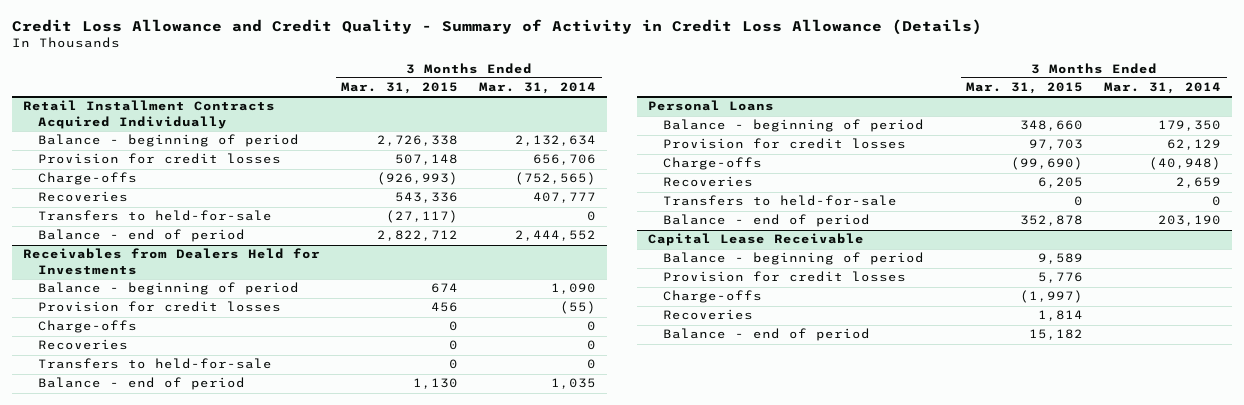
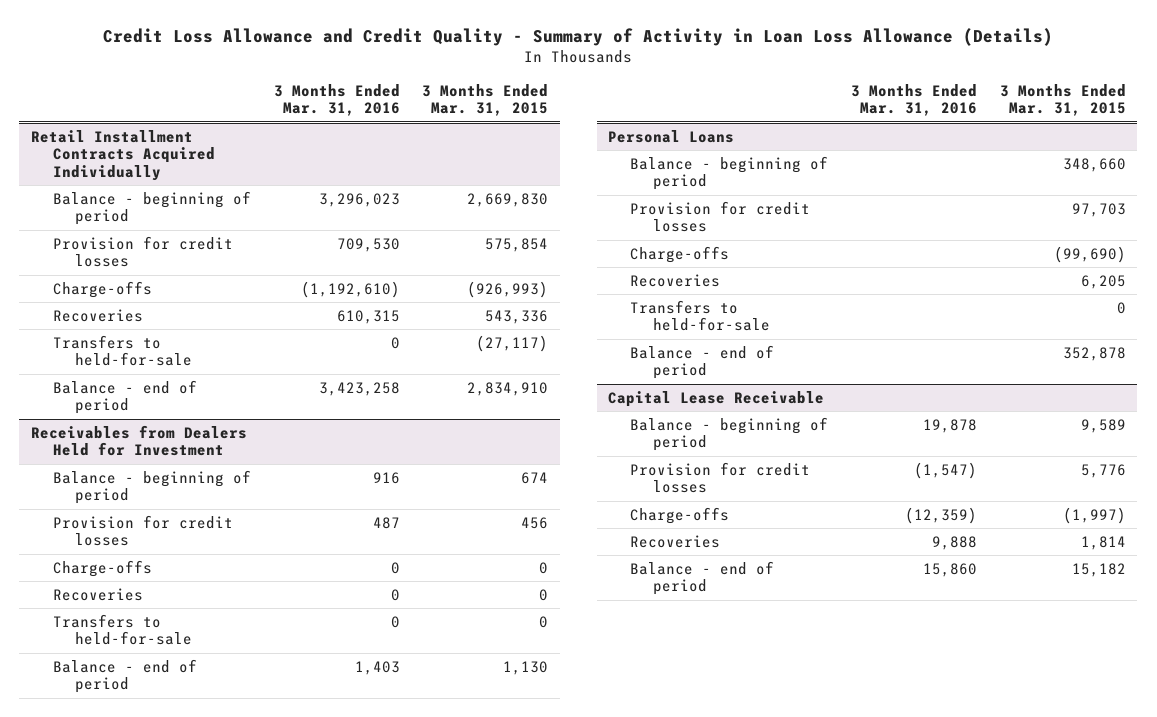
[12,18,983,35] Credit Loss Allowance and Credit Quality - Summary of Activity in Credit Loss Allowance (Details) -> [103,28,1054,47] Credit Loss Allowance and Credit Quality - Summary of Activity in Loan Loss Allowance (Details)
[479,82,597,95] Mar. 31, 2014 -> none
none -> [273,84,400,117] 3 Months Ended Mar. 31, 2016
[377,135,459,147] 2,726,338 -> [467,192,549,207] 2,669,830
[395,154,459,166] 507,148 -> [485,237,549,252] 575,854
[377,230,459,242] 2,822,712 -> [467,381,549,396] 2,834,910
[22,248,320,275] Receivables from Dealers Held for Investments -> [30,424,247,457] Receivables from Dealers Held for Investment

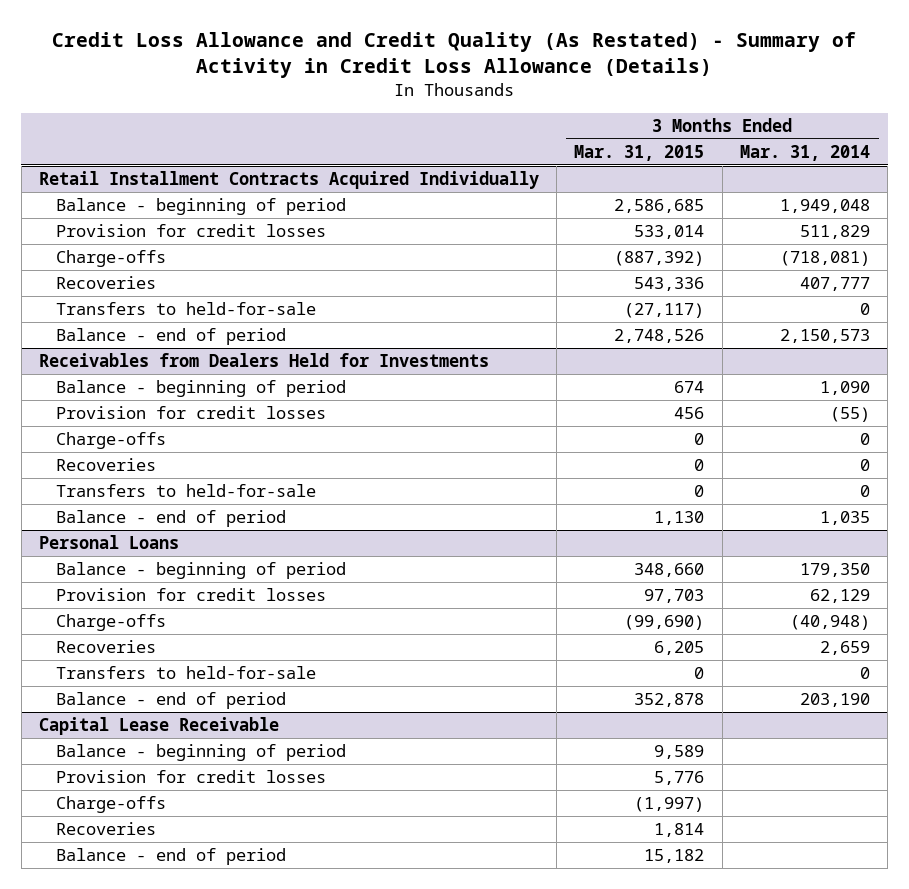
[103,28,1054,47] Credit Loss Allowance and Credit Quality - Summary of Activity in Loan Loss Allowance (Details) -> [52,32,857,79] Credit Loss Allowance and Credit Quality (As Restated) - Summary of Activity in Credit Loss Allowance (Details)
[273,84,400,117] 3 Months Ended Mar. 31, 2016 -> none
none -> [740,144,871,161] Mar. 31, 2014
[467,192,549,207] 2,669,830 -> [614,198,705,213] 2,586,685
[485,237,549,252] 575,854 -> [634,224,705,239] 533,014
[467,280,549,298] (926,993) -> [614,250,705,266] (887,392)
[467,381,549,396] 2,834,910 -> [614,328,705,343] 2,748,526
[30,424,247,457] Receivables from Dealers Held for Investment -> [38,352,489,367] Receivables from Dealers Held for Investments

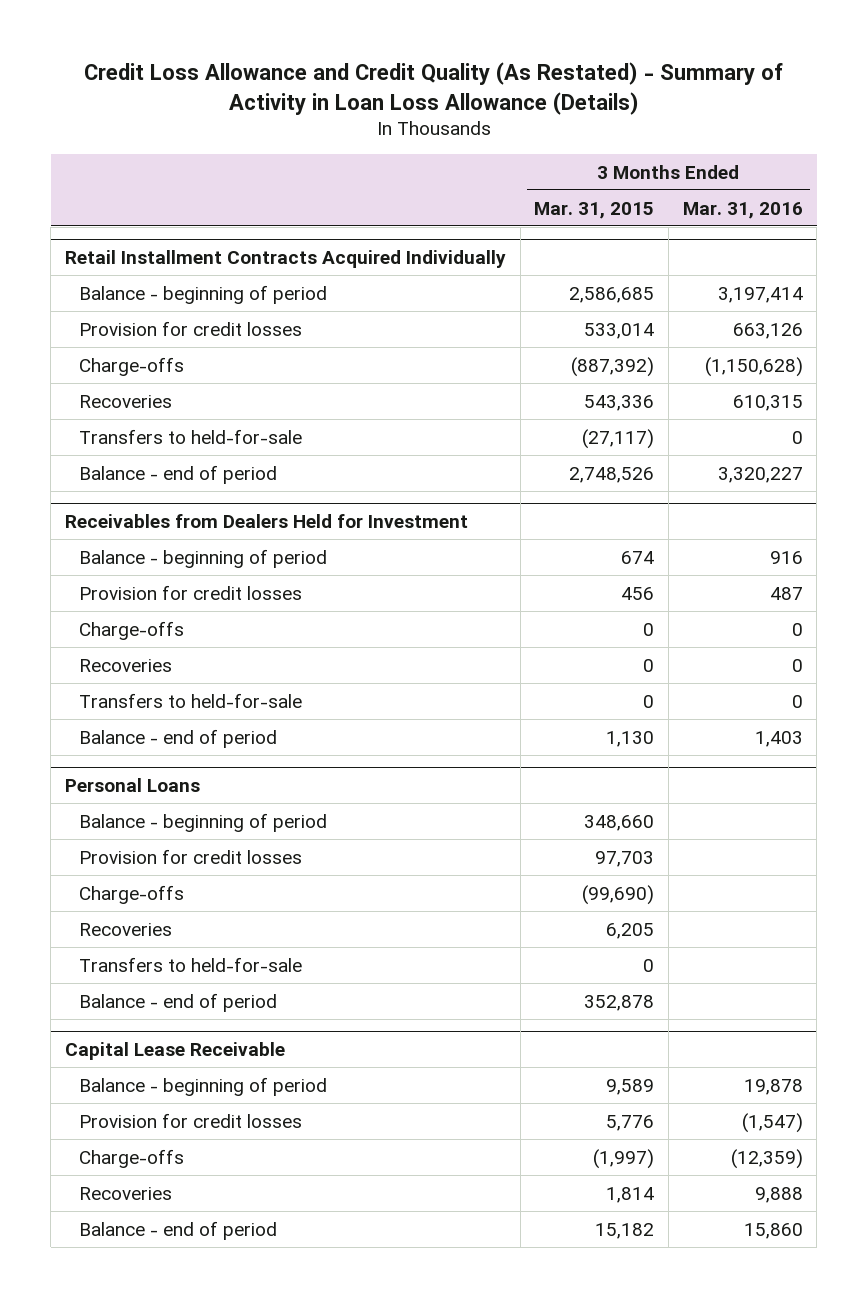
[52,32,857,79] Credit Loss Allowance and Credit Quality (As Restated) - Summary of Activity in Credit Loss Allowance (Details) -> [83,62,783,115] Credit Loss Allowance and Credit Quality (As Restated) - Summary of Activity in Loan Loss Allowance (Details)
[740,144,871,161] Mar. 31, 2014 -> none
none -> [682,201,803,219] Mar. 31, 2016
[38,352,489,367] Receivables from Dealers Held for Investments -> [64,513,468,528] Receivables from Dealers Held for Investment

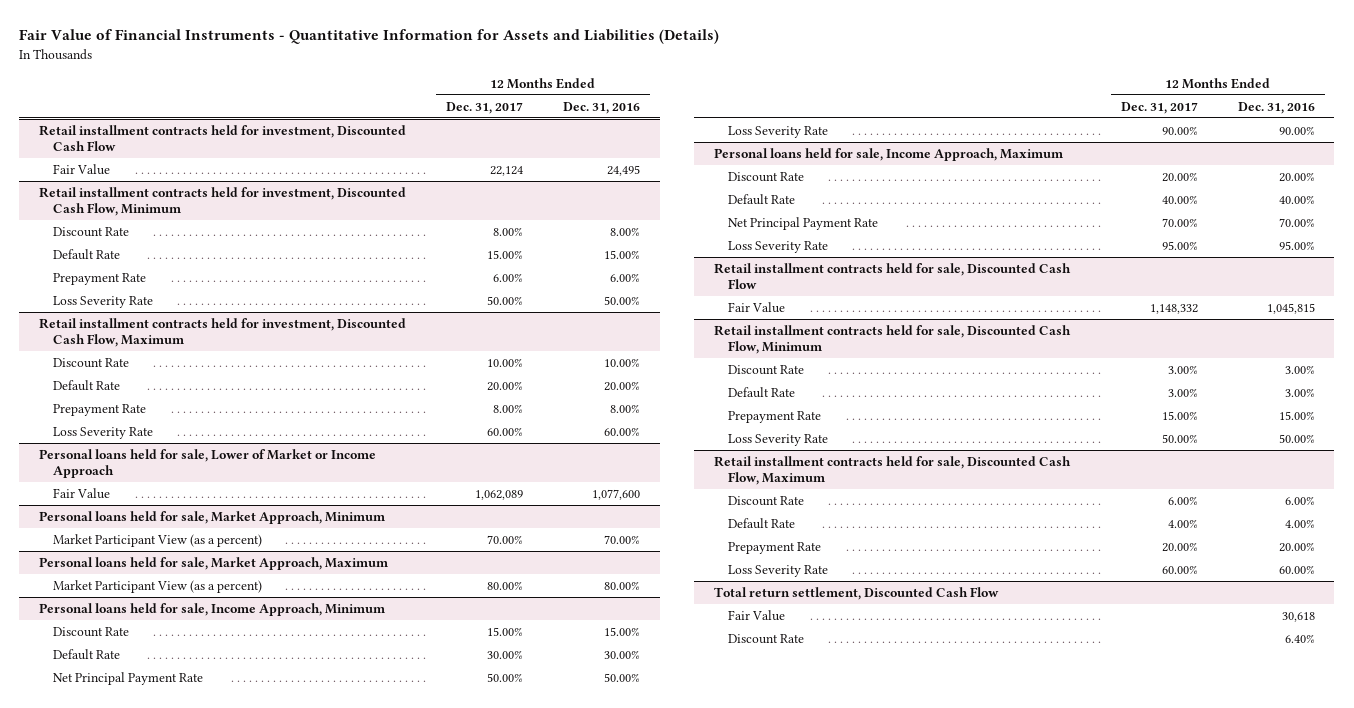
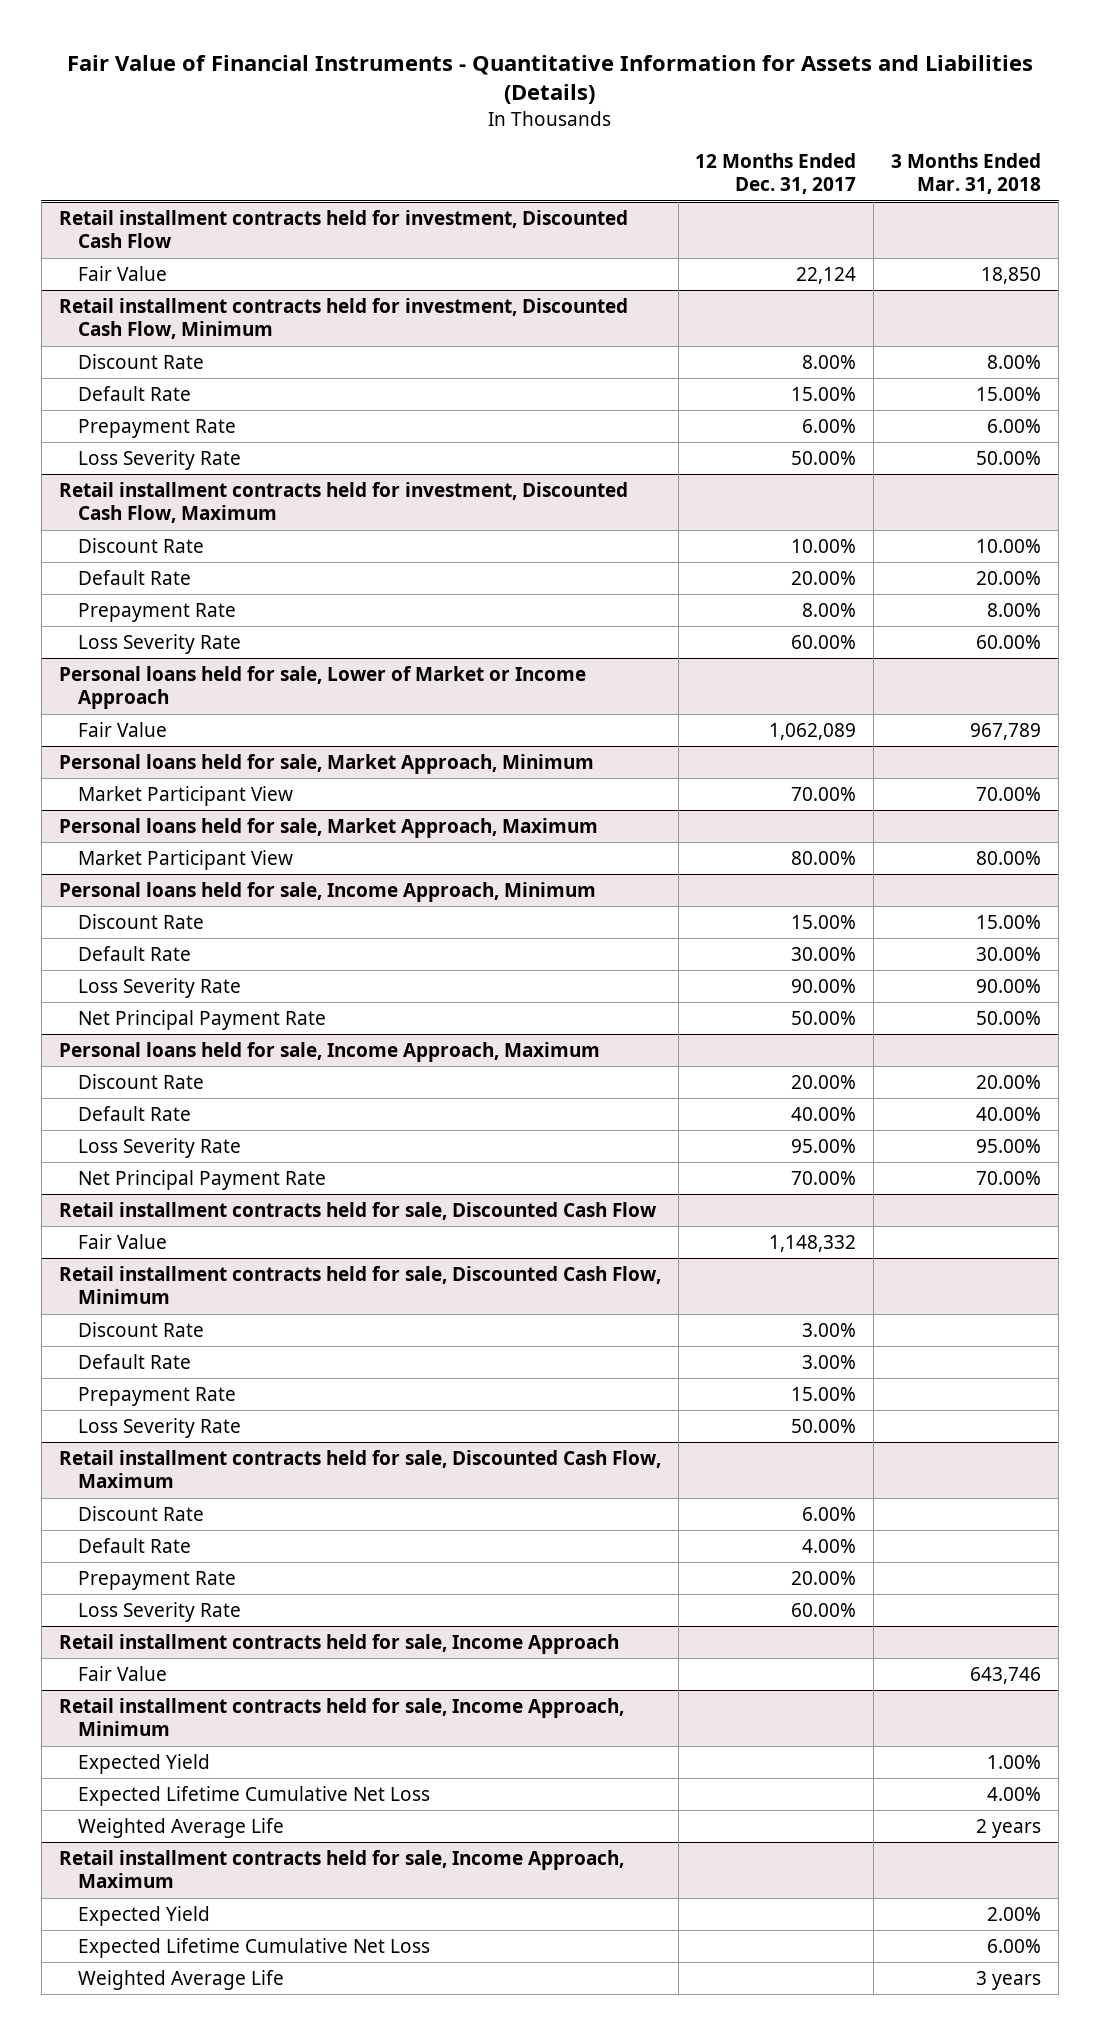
[563,101,641,114] Dec. 31, 2016 -> none
none -> [891,152,1042,195] 3 Months Ended Mar. 31, 2018
[53,533,263,547] Market Participant View (as a percent) -> [77,785,293,806] Market Participant View
[53,579,263,593] Market Participant View (as a percent) -> [77,849,293,870] Market Participant View
[53,671,204,685] Net Principal Payment Rate -> [77,1009,326,1030] Net Principal Payment Rate
[727,216,878,230] Net Principal Payment Rate -> [77,1169,326,1190] Net Principal Payment Rate
[713,586,999,600] Total return settlement, Discounted Cash Flow -> none
none -> [58,1633,619,1654] Retail installment contracts held for sale, Income Approach
[727,633,804,644] Discount Rate -> none
none -> [58,1697,624,1737] Retail installment contracts held for sale, Income Approach, Minimum
none -> [77,1753,210,1774] Expected Yield
none -> [77,1785,430,1806] Expected Lifetime Cumulative Net Loss
none -> [77,1817,284,1838] Weighted Average Life
none -> [58,1849,624,1889] Retail installment contracts held for sale, Income Approach, Maximum
none -> [77,1905,210,1926] Expected Yield
none -> [77,1937,430,1958] Expected Lifetime Cumulative Net Loss
none -> [77,1969,284,1990] Weighted Average Life

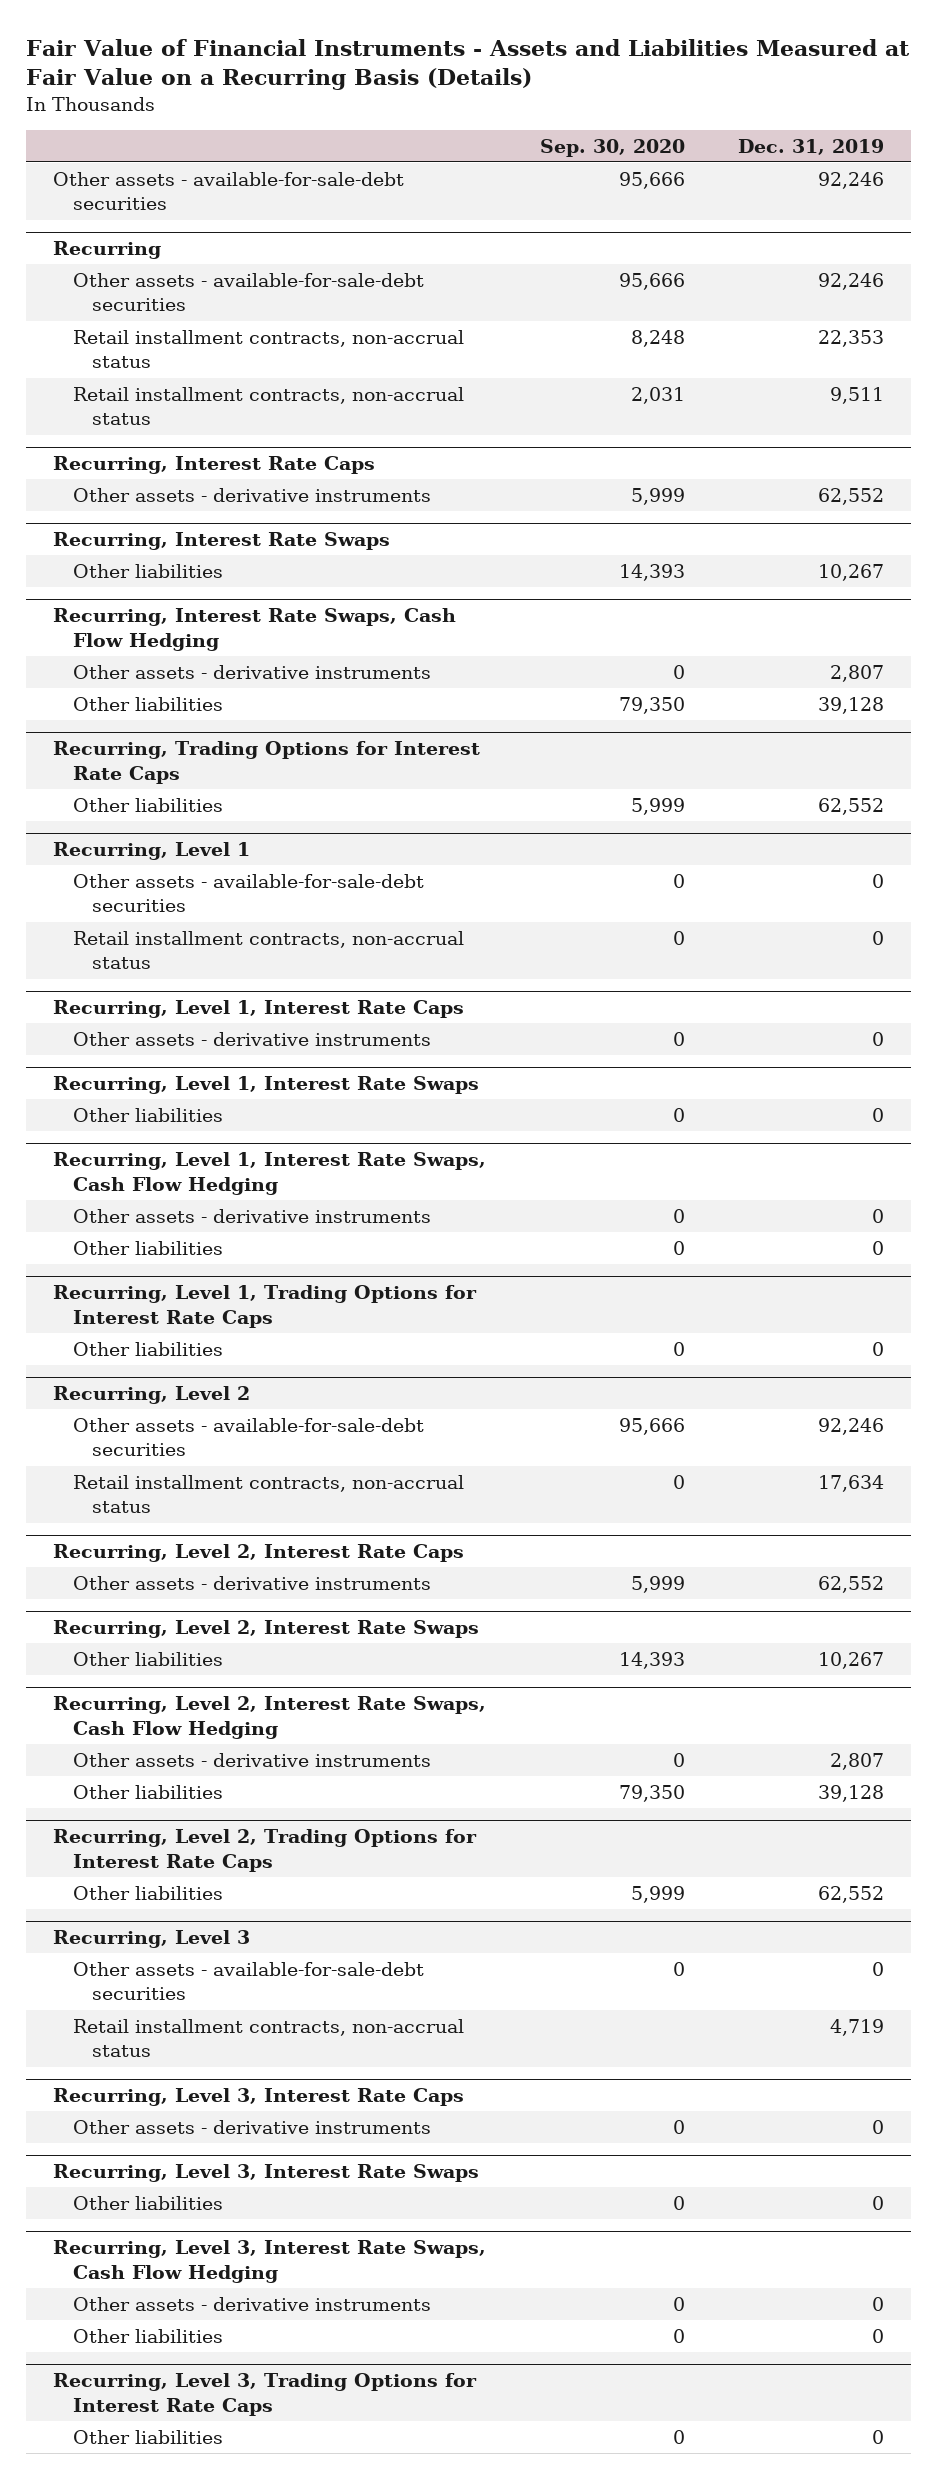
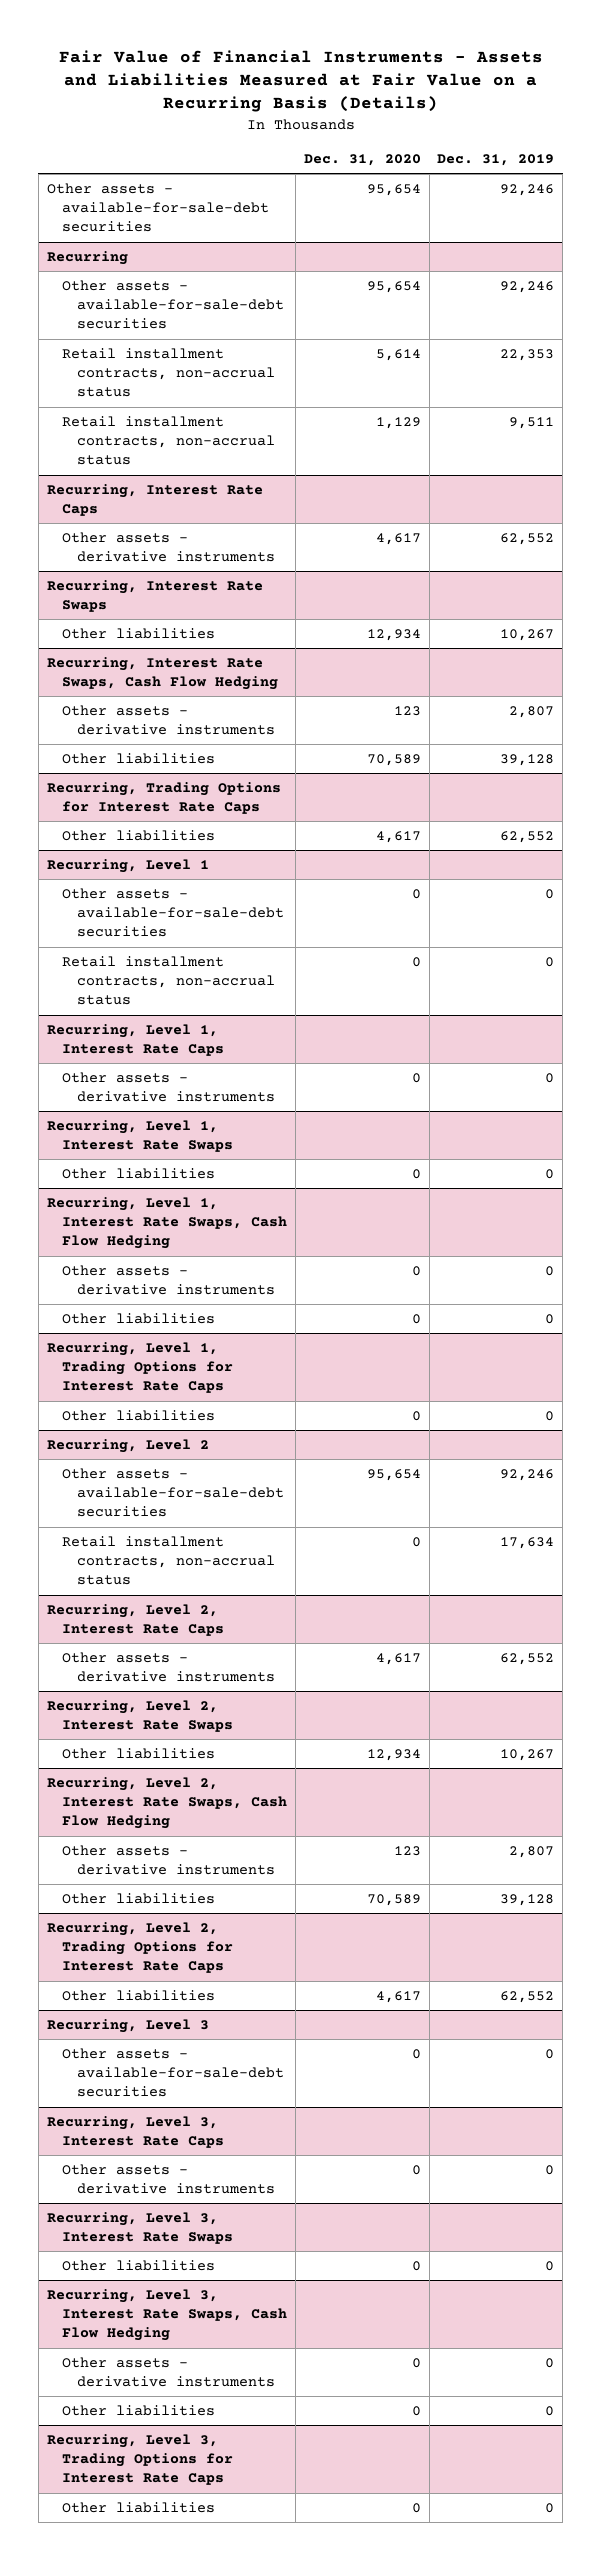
[539,138,685,157] Sep. 30, 2020 -> none
none -> [303,153,421,166] Dec. 31, 2020
[72,2018,464,2058] Retail installment contracts, non-accrual status -> none

